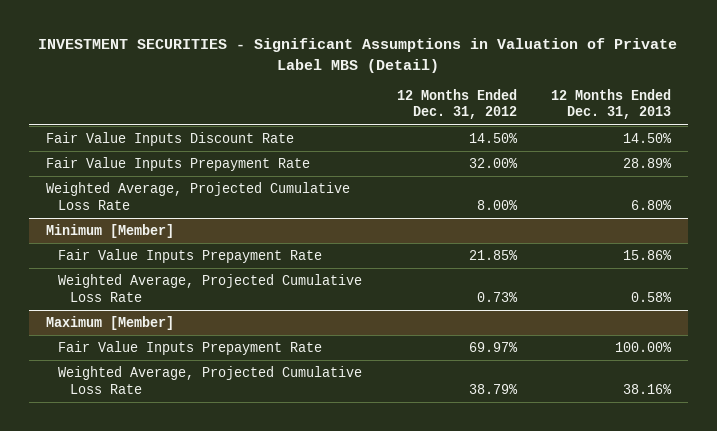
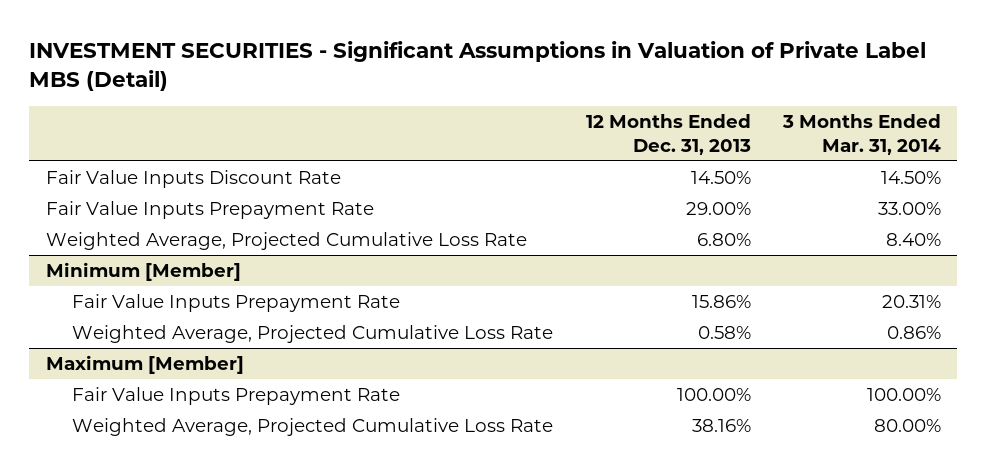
[396,88,517,120] 12 Months Ended Dec. 31, 2012 -> none
none -> [782,114,942,155] 3 Months Ended Mar. 31, 2014
[623,157,673,168] 28.89% -> [685,202,751,216] 29.00%

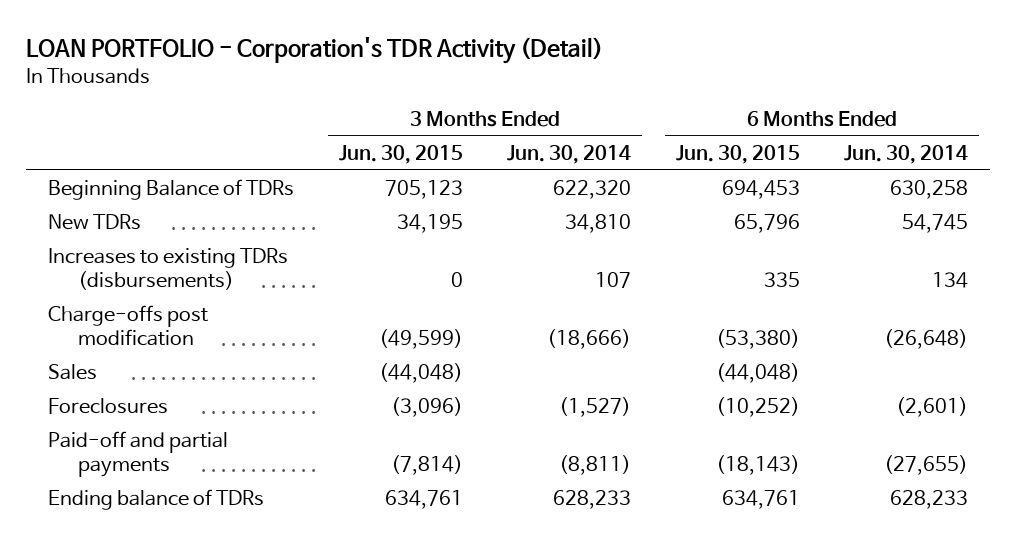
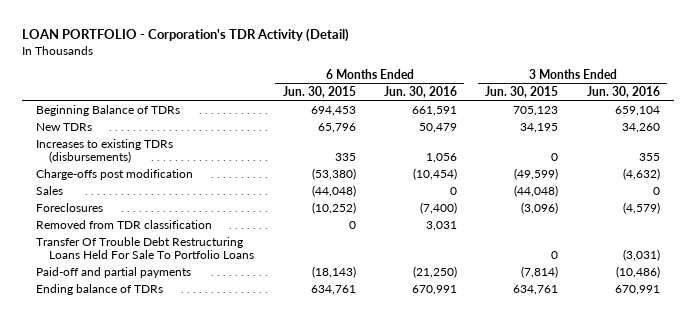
[507,144,632,164] Jun. 30, 2014 -> none
[844,144,969,164] Jun. 30, 2014 -> none
none -> [383,85,457,98] Jun. 30, 2016
none -> [586,85,660,98] Jun. 30, 2016
none -> [35,219,212,229] Removed from TDR classification
none -> [35,236,255,259] Transfer Of Trouble Debt Restructuring Loans Held For Sale To Portfolio Loans

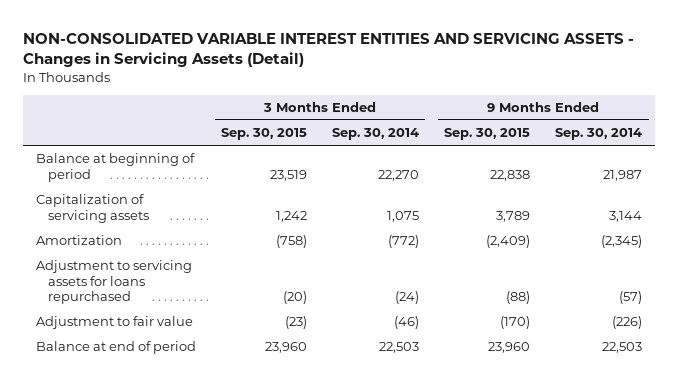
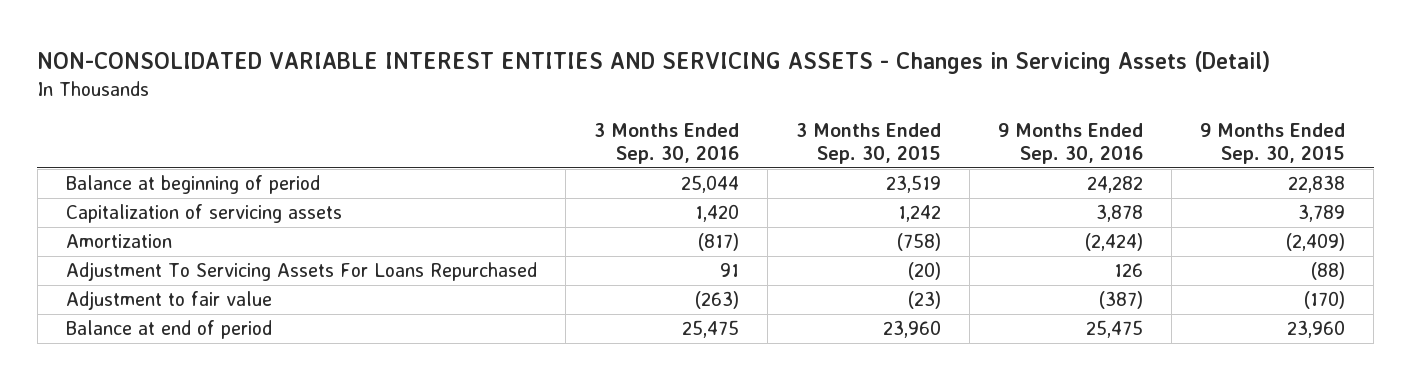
[332,128,420,141] Sep. 30, 2014 -> none
[555,128,643,141] Sep. 30, 2014 -> none
none -> [593,122,739,165] 3 Months Ended Sep. 30, 2016
none -> [998,122,1144,165] 9 Months Ended Sep. 30, 2016
[35,260,192,305] Adjustment to servicing assets for loans repurchased -> [65,262,537,282] Adjustment To Servicing Assets For Loans Repurchased

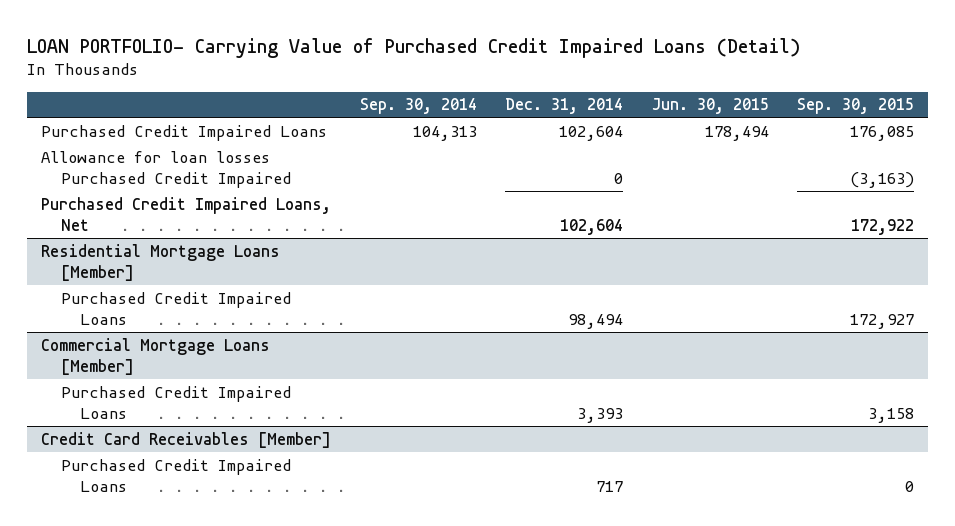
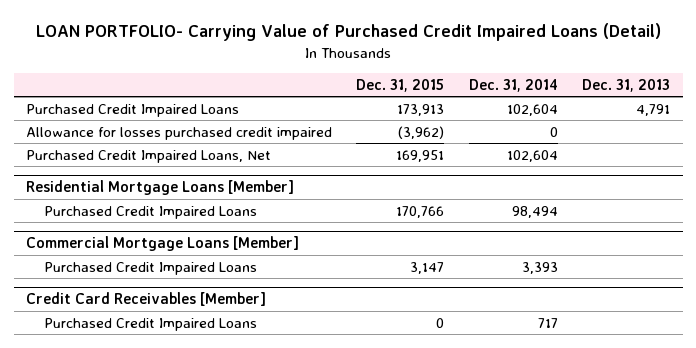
[359,98,477,115] Sep. 30, 2014 -> none
[651,98,769,115] Jun. 30, 2015 -> none
[797,98,915,115] Sep. 30, 2015 -> none
none -> [356,78,445,92] Dec. 31, 2015
none -> [582,78,671,92] Dec. 31, 2013
[41,150,291,188] Allowance for loan losses Purchased Credit Impaired -> [25,126,332,140] Allowance for losses purchased credit impaired

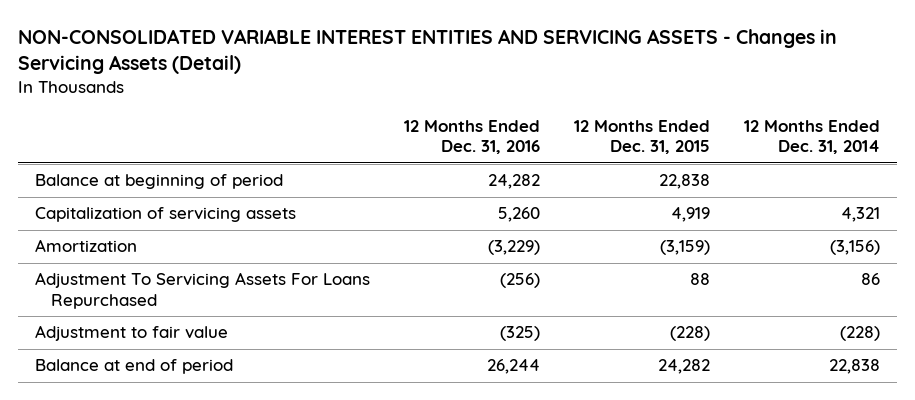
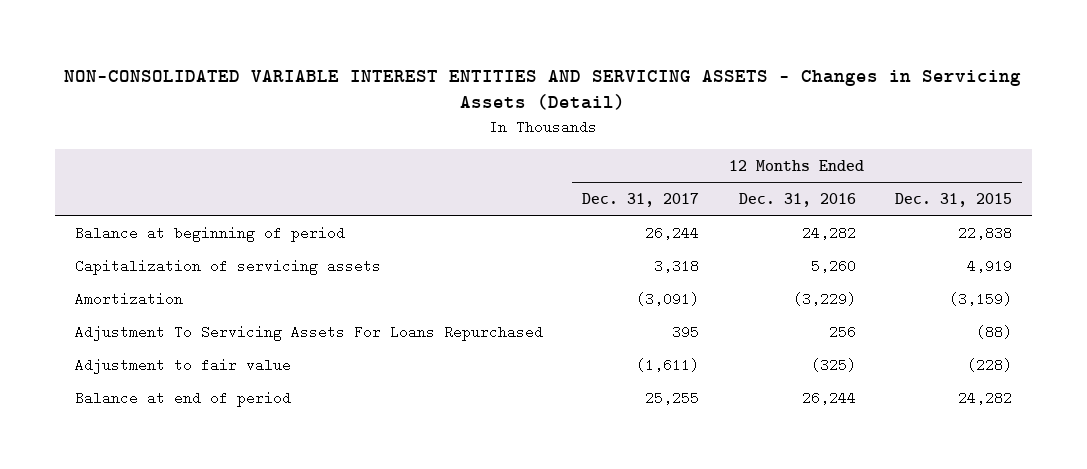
[744,119,881,155] 12 Months Ended Dec. 31, 2014 -> none
none -> [582,192,700,207] Dec. 31, 2017
[499,273,540,289] (256) -> [828,324,856,339] 256
[690,273,711,286] 88 -> [976,324,1013,339] (88)

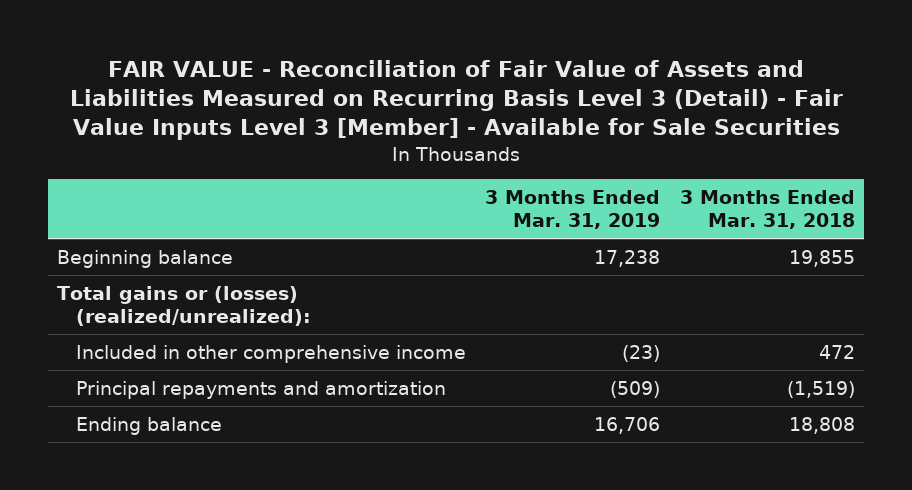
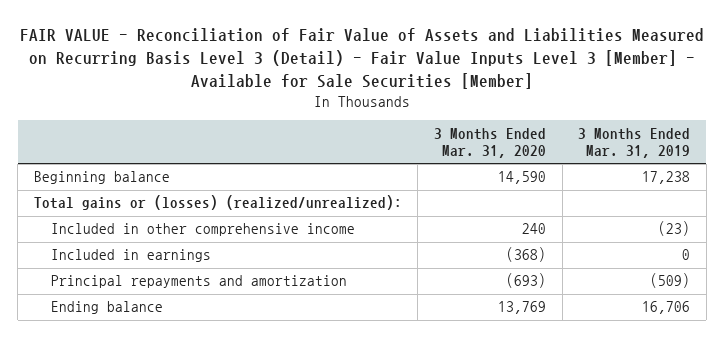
[70,59,844,141] FAIR VALUE - Reconciliation of Fair Value of Assets and Liabilities Measured on Recurring Basis Level 3 (Detail) - Fair Value Inputs Level 3 [Member] - Available for Sale Securities -> [20,28,705,89] FAIR VALUE - Reconciliation of Fair Value of Assets and Liabilities Measured on Recurring Basis Level 3 (Detail) - Fair Value Inputs Level 3 [Member] - Available for Sale Securities [Member]
[679,190,855,229] 3 Months Ended Mar. 31, 2018 -> none
none -> [434,127,547,159] 3 Months Ended Mar. 31, 2020
none -> [51,249,212,263] Included in earnings

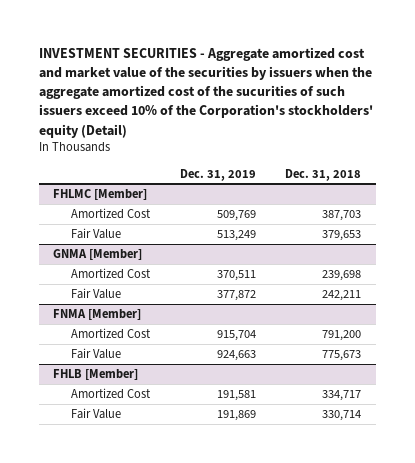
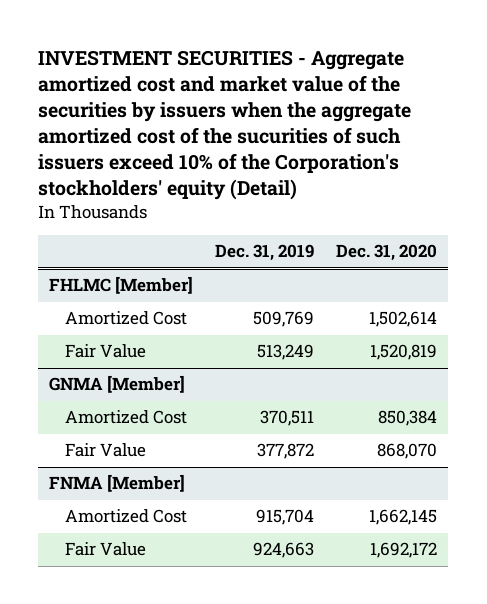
[285,168,362,181] Dec. 31, 2018 -> none
none -> [336,244,438,262] Dec. 31, 2020
[53,368,139,380] FHLB [Member] -> none
[70,387,151,399] Amortized Cost -> none
[70,407,121,419] Fair Value -> none

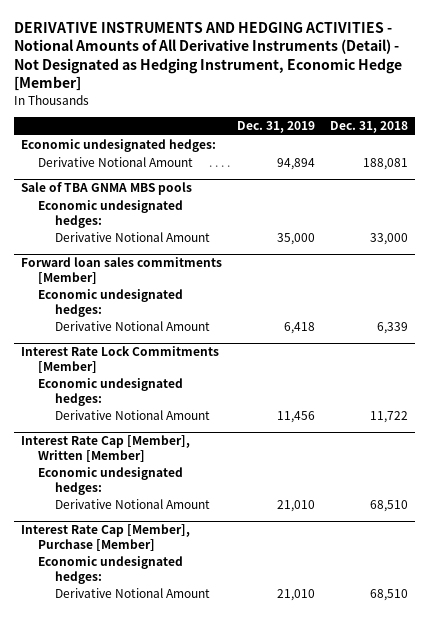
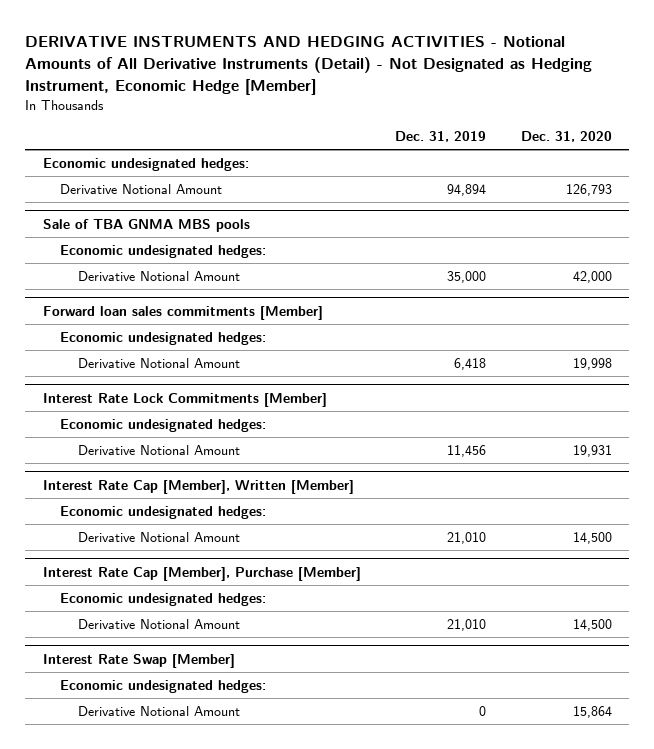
[329,120,408,133] Dec. 31, 2018 -> none
none -> [520,131,612,143] Dec. 31, 2020
none -> [42,653,235,668] Interest Rate Swap [Member]
none -> [60,679,267,693] Economic undesignated hedges:
none -> [77,705,240,716] Derivative Notional Amount

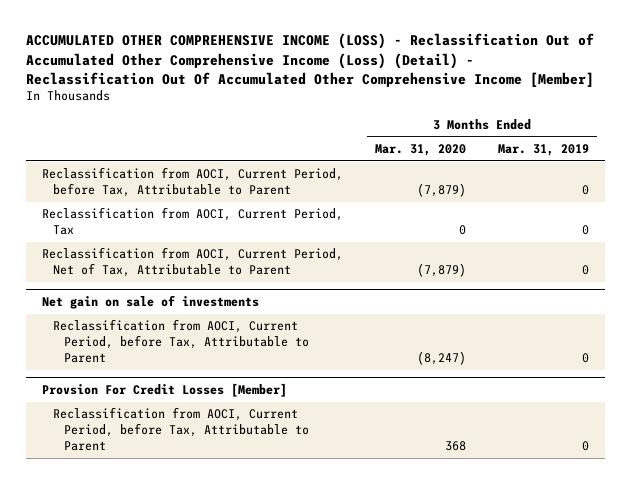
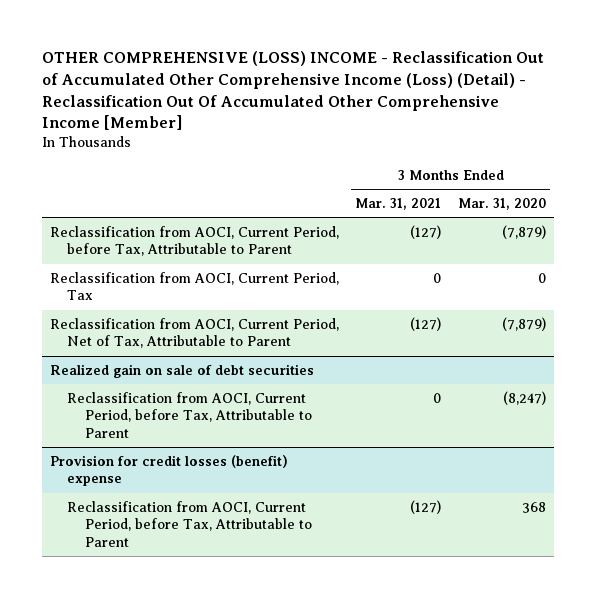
[26,33,595,87] ACCUMULATED OTHER COMPREHENSIVE INCOME (LOSS) - Reclassification Out of Accumulated Other Comprehensive Income (Loss) (Detail) - Reclassification Out Of Accumulated Other Comprehensive Income [Member] -> [41,51,544,131] OTHER COMPREHENSIVE (LOSS) INCOME - Reclassification Out of Accumulated Other Comprehensive Income (Loss) (Detail) - Reclassification Out Of Accumulated Other Comprehensive Income [Member]
[498,144,590,157] Mar. 31, 2019 -> none
none -> [355,198,442,211] Mar. 31, 2021
[42,295,260,310] Net gain on sale of investments -> [49,363,314,378] Realized gain on sale of debt securities
[42,383,288,398] Provsion For Credit Losses [Member] -> [49,454,288,487] Provision for credit losses (benefit) expense

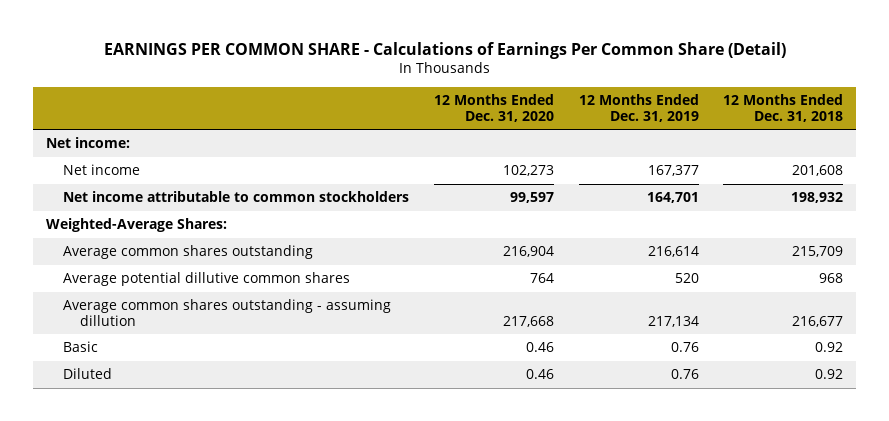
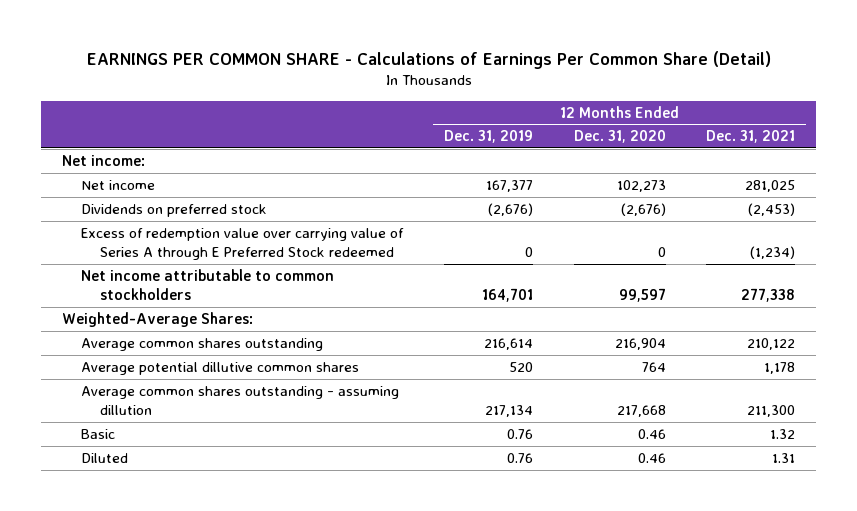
[723,93,844,122] 12 Months Ended Dec. 31, 2018 -> none
none -> [706,130,796,144] Dec. 31, 2021
none -> [80,203,267,217] Dividends on preferred stock
none -> [80,227,404,261] Excess of redemption value over carrying value of Series A through E Preferred Stock redeemed

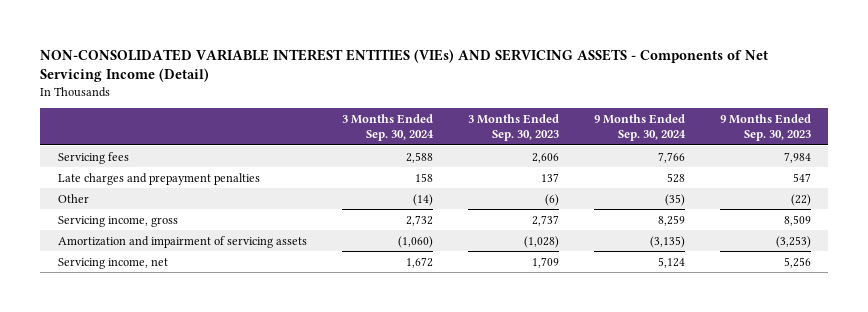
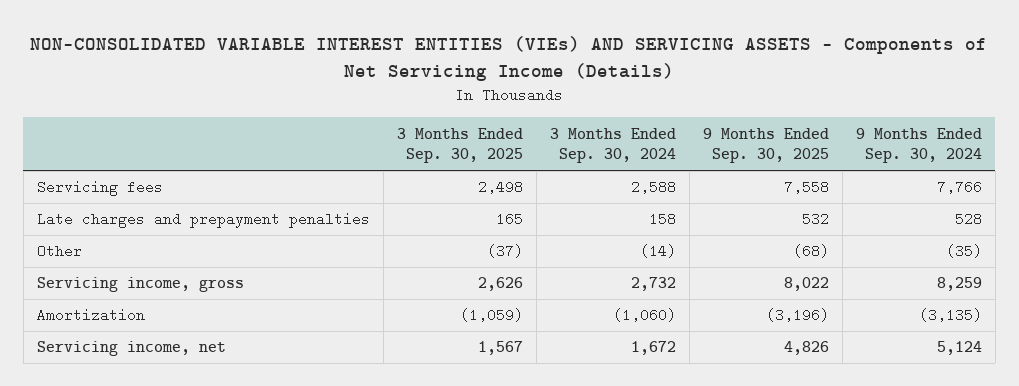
[40,48,769,83] NON-CONSOLIDATED VARIABLE INTEREST ENTITIES (VIEs) AND SERVICING ASSETS - Components of Net Servicing Income (Detail) -> [30,36,988,81] NON-CONSOLIDATED VARIABLE INTEREST ENTITIES (VIEs) AND SERVICING ASSETS - Components of Net Servicing Income (Details)
[467,114,559,142] 3 Months Ended Sep. 30, 2023 -> none
[719,114,811,142] 9 Months Ended Sep. 30, 2023 -> none
none -> [396,127,523,164] 3 Months Ended Sep. 30, 2025
none -> [702,127,829,164] 9 Months Ended Sep. 30, 2025
[57,235,307,248] Amortization and impairment of servicing assets -> [36,308,145,323] Amortization

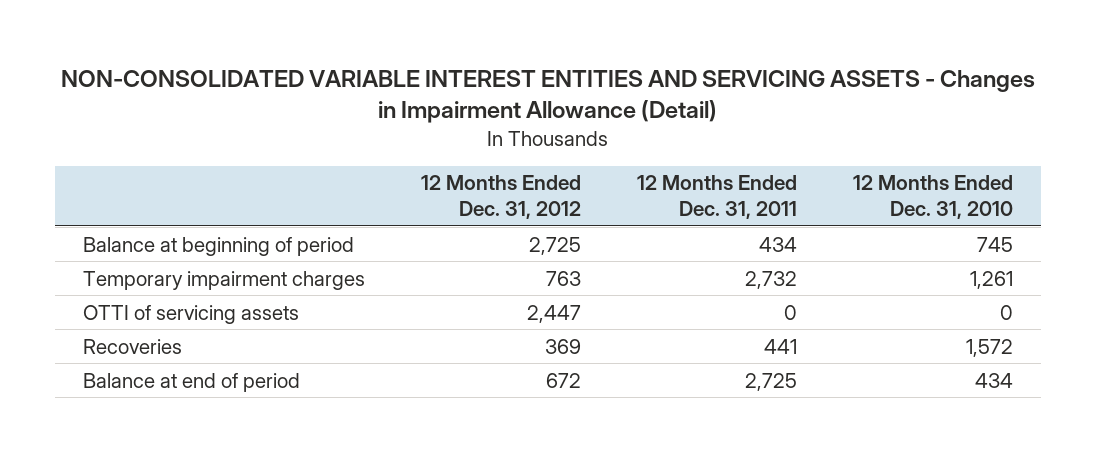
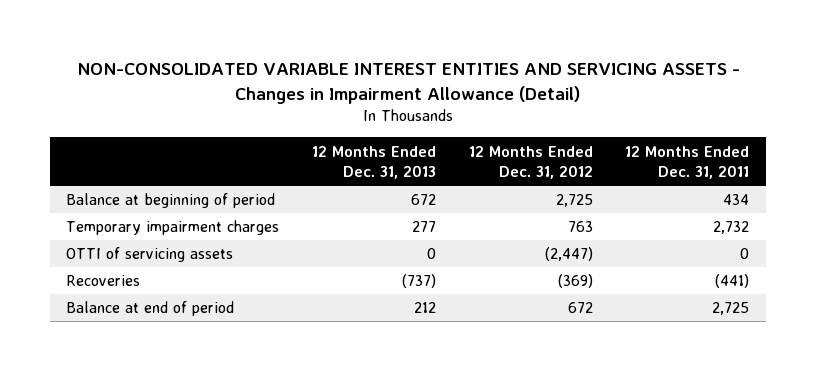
[852,175,1013,220] 12 Months Ended Dec. 31, 2010 -> none
none -> [312,145,437,180] 12 Months Ended Dec. 31, 2013
[527,304,582,323] 2,447 -> [544,247,593,262] (2,447)
[545,338,582,354] 369 -> [557,274,593,289] (369)
[763,338,797,354] 441 -> [715,274,750,289] (441)

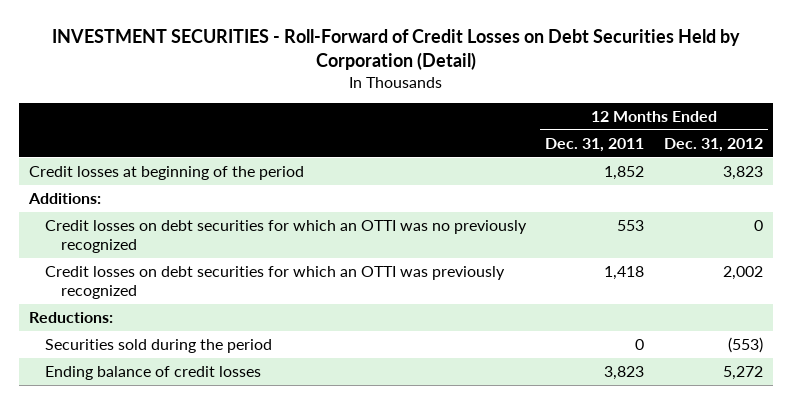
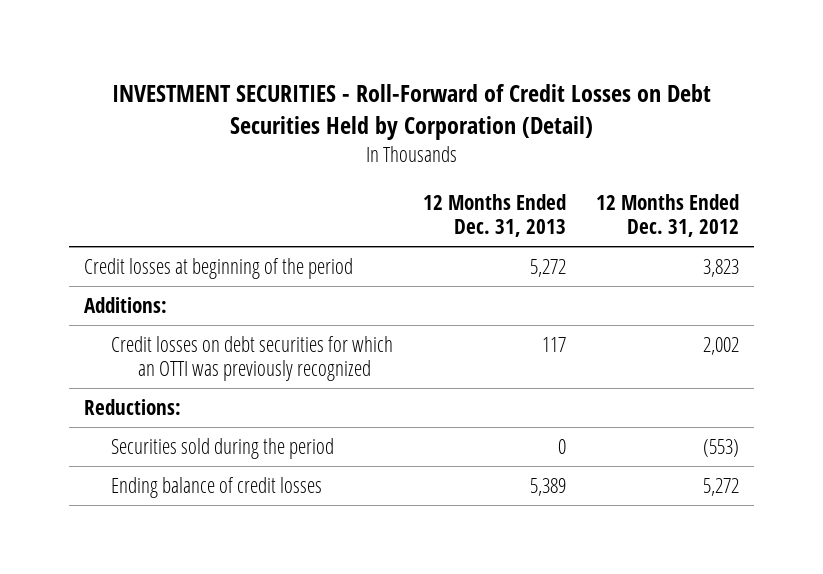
[545,137,645,152] Dec. 31, 2011 -> none
none -> [423,194,567,238] 12 Months Ended Dec. 31, 2013
[44,219,527,254] Credit losses on debt securities for which an OTTI was no previously recognized -> none

